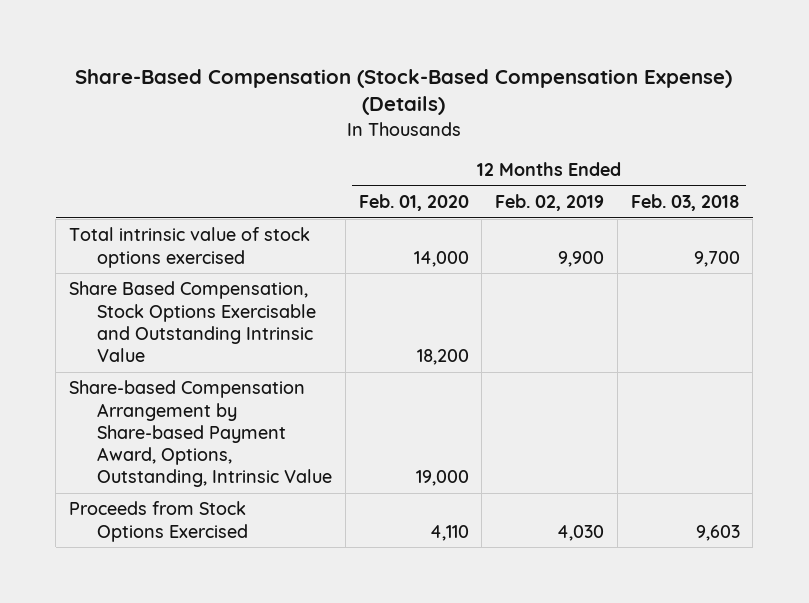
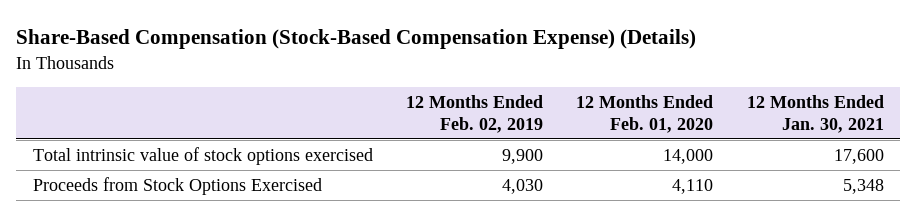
[630,193,740,211] Feb. 03, 2018 -> none
none -> [746,94,884,133] 12 Months Ended Jan. 30, 2021
[69,281,317,362] Share Based Compensation, Stock Options Exercisable and Outstanding Intrinsic Value -> none
[69,380,333,488] Share-based Compensation Arrangement by Share-based Payment Award, Options, Outstanding, Intrinsic Value -> none

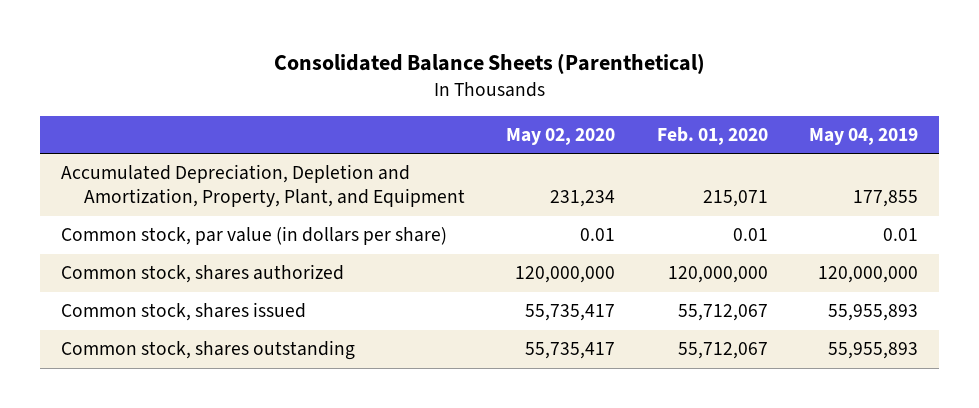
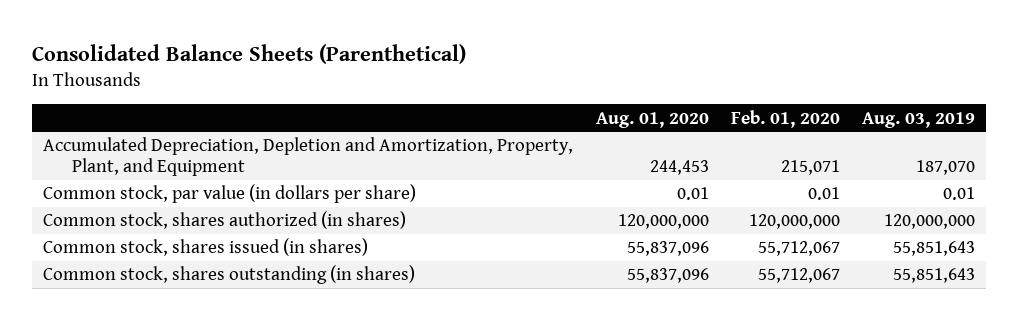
[506,127,616,145] May 02, 2020 -> none
[809,127,919,145] May 04, 2019 -> none
none -> [595,111,709,128] Aug. 01, 2020
none -> [861,111,975,128] Aug. 03, 2019
[61,264,345,284] Common stock, shares authorized -> [43,211,407,230] Common stock, shares authorized (in shares)
[61,302,307,322] Common stock, shares issued -> [43,238,369,257] Common stock, shares issued (in shares)
[61,340,356,361] Common stock, shares outstanding -> [43,265,416,285] Common stock, shares outstanding (in shares)

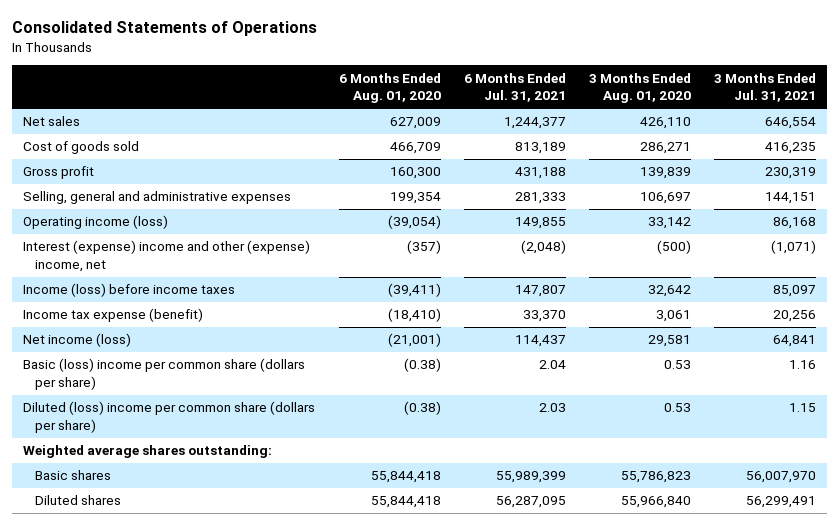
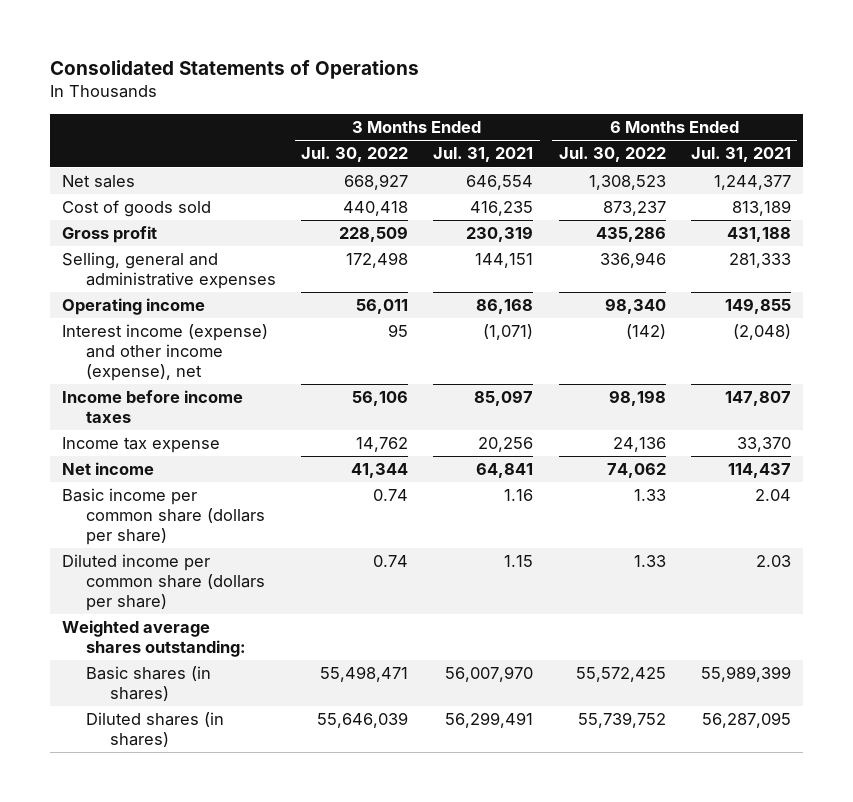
[338,72,441,104] 6 Months Ended Aug. 01, 2020 -> none
[588,72,691,104] 3 Months Ended Aug. 01, 2020 -> none
none -> [301,147,409,163] Jul. 30, 2022
none -> [558,147,666,163] Jul. 30, 2022
[23,215,169,230] Operating income (loss) -> [62,298,206,316] Operating income
[23,240,311,273] Interest (expense) income and other (expense) income, net -> [62,324,269,382] Interest income (expense) and other income (expense), net
[23,283,236,298] Income (loss) before income taxes -> [62,390,244,424] Income before income taxes
[23,308,204,323] Income tax expense (benefit) -> [62,437,221,454] Income tax expense
[23,333,132,348] Net income (loss) -> [62,462,155,476] Net income
[23,358,306,391] Basic (loss) income per common share (dollars per share) -> [62,488,266,546] Basic income per common share (dollars per share)
[23,401,316,434] Diluted (loss) income per common share (dollars per share) -> [62,554,266,612] Diluted income per common share (dollars per share)
[35,470,112,481] Basic shares -> [86,666,212,702] Basic shares (in shares)
[35,495,122,506] Diluted shares -> [86,712,225,748] Diluted shares (in shares)

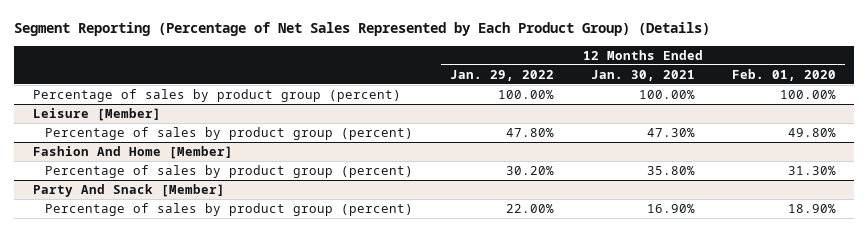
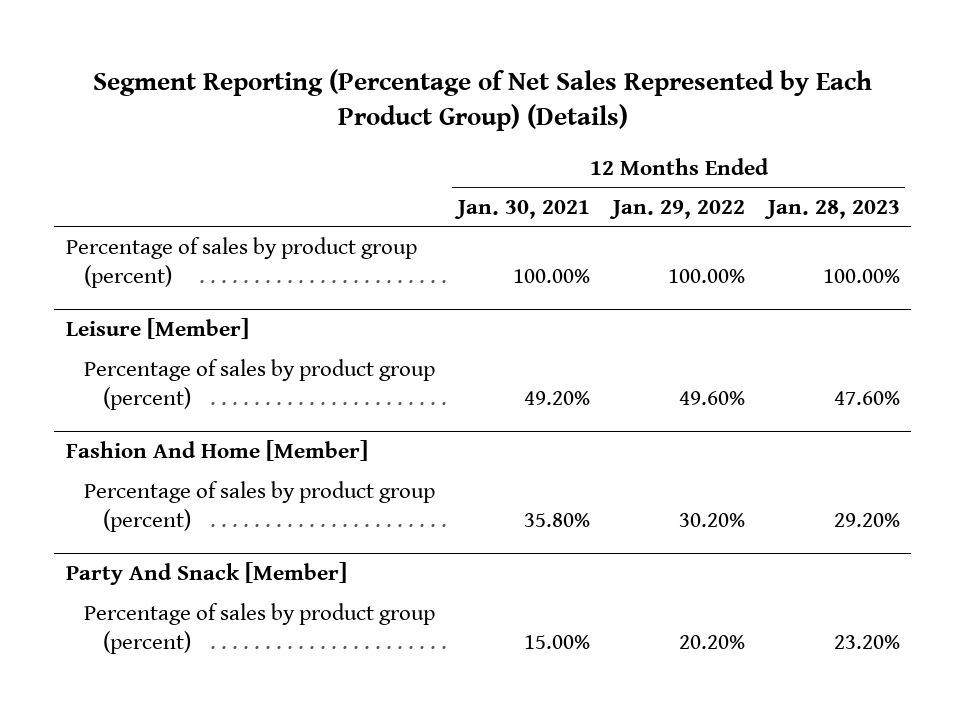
[731,68,836,81] Feb. 01, 2020 -> none
none -> [763,199,900,219] Jan. 28, 2023
[506,127,555,137] 47.80% -> [678,390,745,405] 49.60%
[646,127,695,137] 47.30% -> [524,390,591,405] 49.20%
[506,203,555,213] 22.00% -> [678,634,745,649] 20.20%
[646,203,695,213] 16.90% -> [524,634,591,649] 15.00%

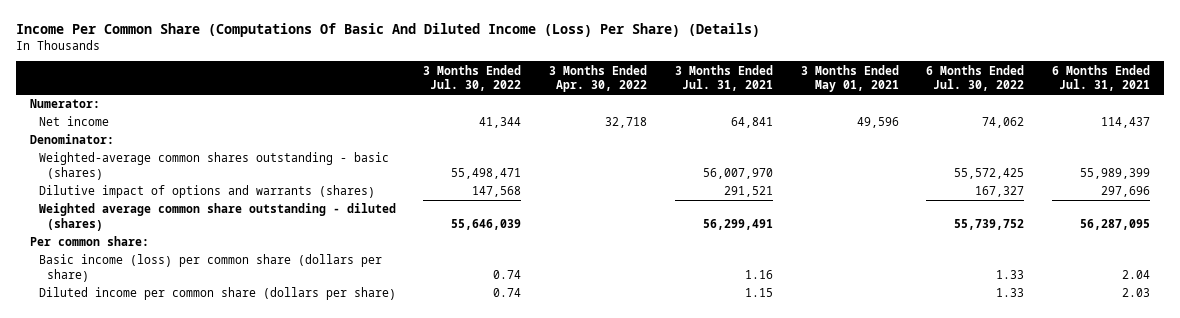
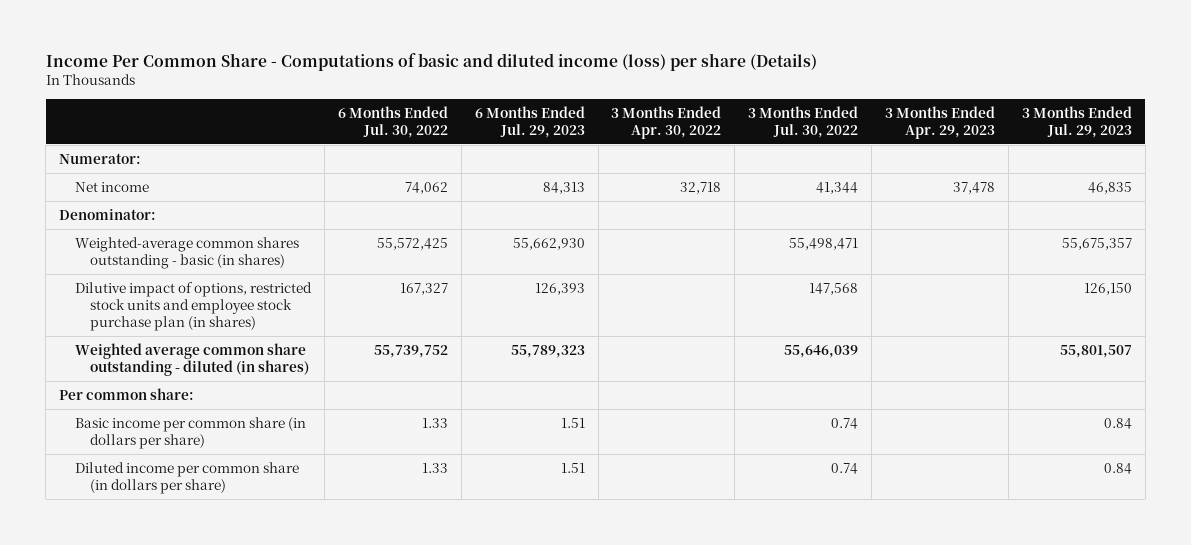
[16,23,761,38] Income Per Common Share (Computations Of Basic And Diluted Income (Loss) Per Share) (Details) -> [45,53,817,72] Income Per Common Share - Computations of basic and diluted income (loss) per share (Details)
[674,64,773,92] 3 Months Ended Jul. 31, 2021 -> none
[800,64,899,93] 3 Months Ended May 01, 2021 -> none
[1052,64,1151,92] 6 Months Ended Jul. 31, 2021 -> none
none -> [474,105,585,139] 6 Months Ended Jul. 29, 2023
none -> [885,105,996,140] 3 Months Ended Apr. 29, 2023
none -> [1022,105,1133,139] 3 Months Ended Jul. 29, 2023
[38,152,389,180] Weighted-average common shares outstanding - basic (shares) -> [74,236,299,270] Weighted-average common shares outstanding - basic (in shares)
[38,185,375,199] Dilutive impact of options and warrants (shares) -> [74,281,312,332] Dilutive impact of options, restricted stock units and employee stock purchase plan (in shares)
[38,203,396,231] Weighted average common share outstanding - diluted (shares) -> [74,342,310,377] Weighted average common share outstanding - diluted (in shares)
[38,254,382,282] Basic income (loss) per common share (dollars per share) -> [74,416,306,450] Basic income per common share (in dollars per share)
[38,287,396,301] Diluted income per common share (dollars per share) -> [74,461,299,495] Diluted income per common share (in dollars per share)

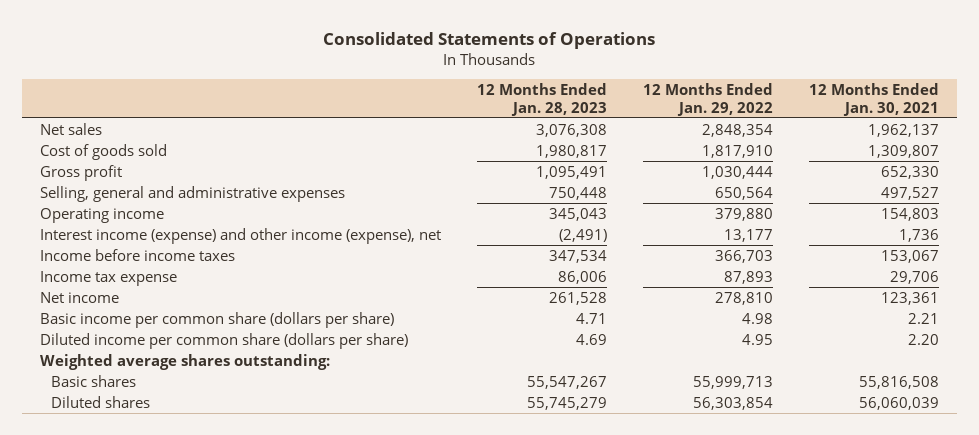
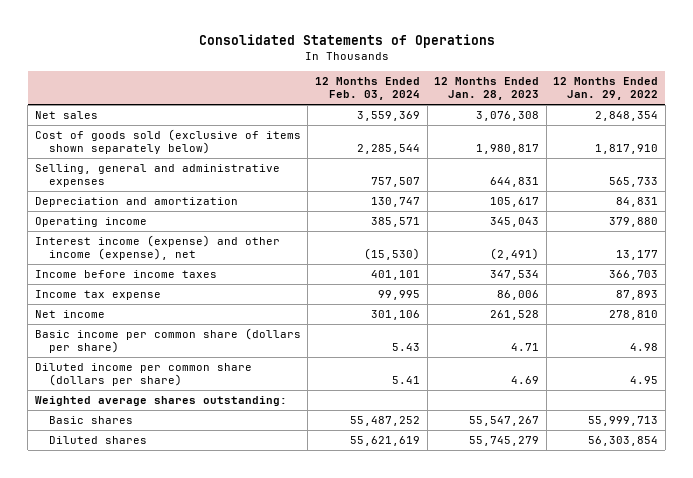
[808,83,939,116] 12 Months Ended Jan. 30, 2021 -> none
none -> [314,77,420,101] 12 Months Ended Feb. 03, 2024
[39,164,122,181] Gross profit -> none
[39,143,167,160] Cost of goods sold -> [34,128,301,154] Cost of goods sold (exclusive of items shown separately below)
[548,186,607,200] 750,448 -> [490,176,540,187] 644,831
[714,186,773,200] 650,564 -> [609,176,659,187] 565,733
none -> [34,196,238,207] Depreciation and amortization

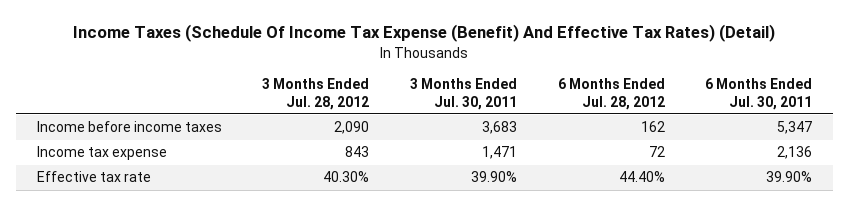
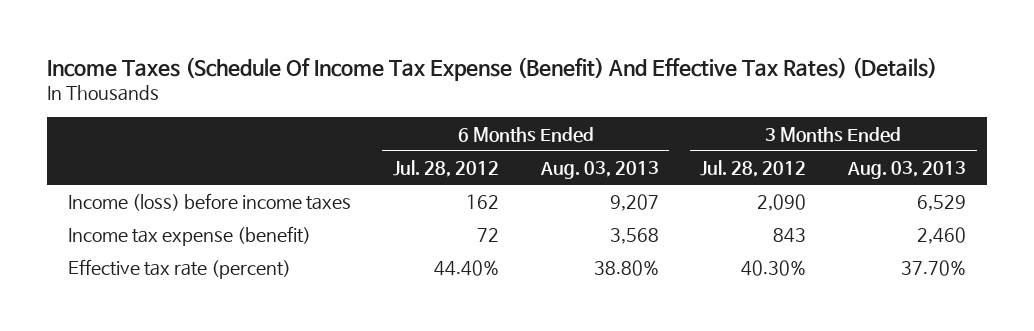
[73,24,776,43] Income Taxes (Schedule Of Income Tax Expense (Benefit) And Effective Tax Rates) (Detail) -> [46,56,937,81] Income Taxes (Schedule Of Income Tax Expense (Benefit) And Effective Tax Rates) (Details)
[409,78,517,110] 3 Months Ended Jul. 30, 2011 -> none
[705,78,813,110] 6 Months Ended Jul. 30, 2011 -> none
none -> [539,161,659,180] Aug. 03, 2013
none -> [847,161,967,180] Aug. 03, 2013
[36,121,222,133] Income before income taxes -> [67,193,351,212] Income (loss) before income taxes
[36,146,167,161] Income tax expense -> [67,226,311,247] Income tax expense (benefit)
[36,171,151,183] Effective tax rate -> [67,259,291,280] Effective tax rate (percent)

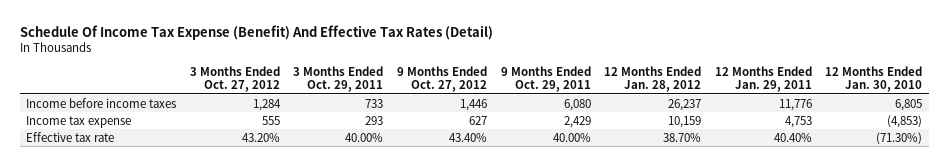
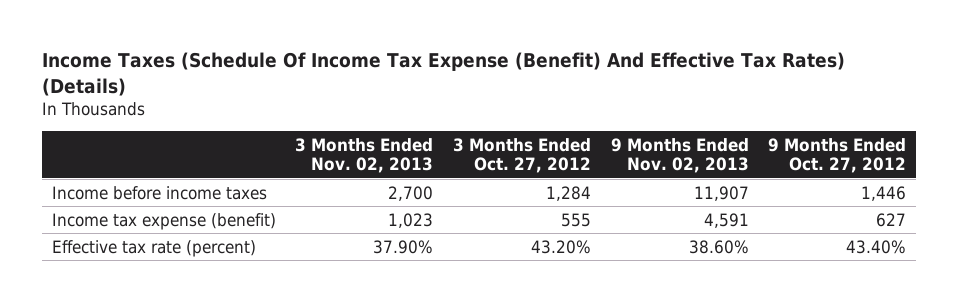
[19,25,493,41] Schedule Of Income Tax Expense (Benefit) And Effective Tax Rates (Detail) -> [42,52,846,96] Income Taxes (Schedule Of Income Tax Expense (Benefit) And Effective Tax Rates) (Details)
[293,66,384,93] 3 Months Ended Oct. 29, 2011 -> none
[500,66,591,93] 9 Months Ended Oct. 29, 2011 -> none
[604,66,702,93] 12 Months Ended Jan. 28, 2012 -> none
[714,66,812,93] 12 Months Ended Jan. 29, 2011 -> none
[825,66,923,93] 12 Months Ended Jan. 30, 2010 -> none
none -> [295,137,434,173] 3 Months Ended Nov. 02, 2013
none -> [610,137,749,173] 9 Months Ended Nov. 02, 2013
[26,115,132,128] Income tax expense -> [51,212,276,230] Income tax expense (benefit)
[26,131,115,142] Effective tax rate -> [51,239,256,257] Effective tax rate (percent)

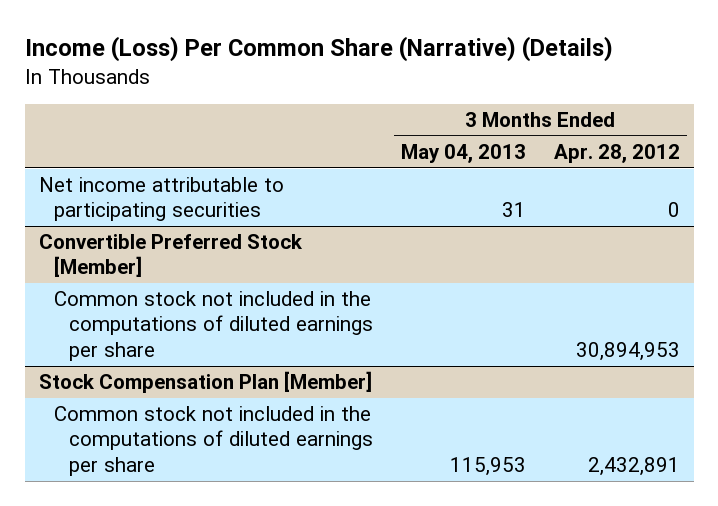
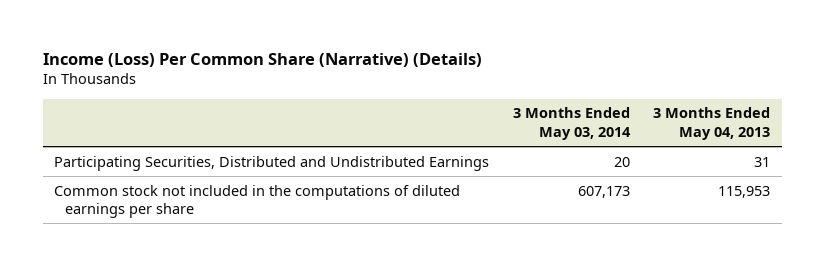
[553,144,680,164] Apr. 28, 2012 -> none
none -> [512,107,631,140] 3 Months Ended May 03, 2014
[38,234,303,278] Convertible Preferred Stock [Member] -> none
[53,291,373,361] Common stock not included in the computations of diluted earnings per share -> none
[38,371,372,394] Stock Compensation Plan [Member] -> none
[38,177,284,222] Net income attributable to participating securities -> [54,155,490,171] Participating Securities, Distributed and Undistributed Earnings

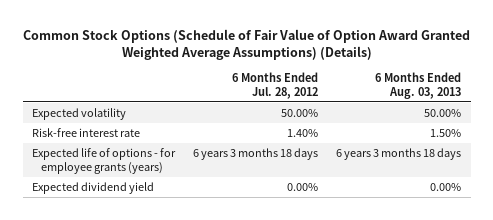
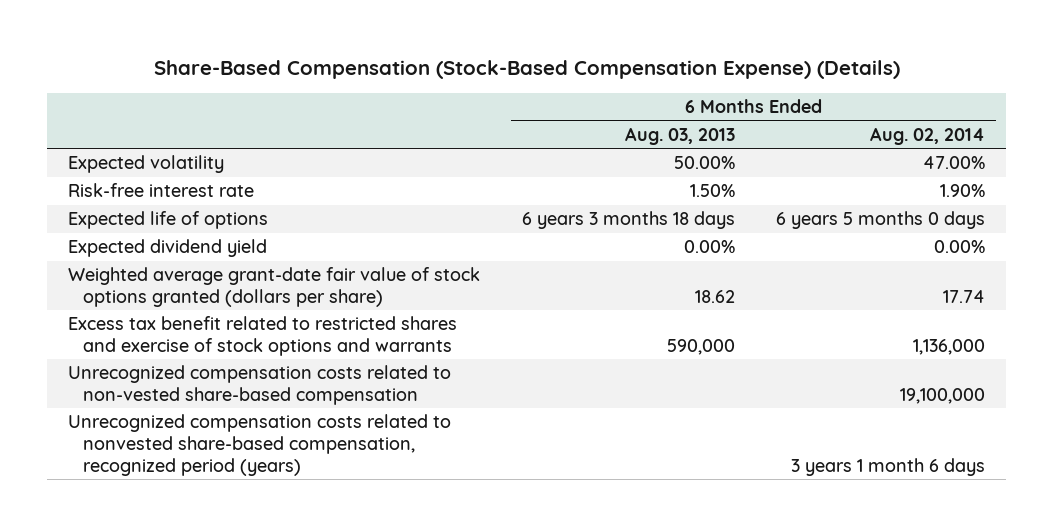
[22,28,470,60] Common Stock Options (Schedule of Fair Value of Option Award Granted Weighted Average Assumptions) (Details) -> [153,60,900,80] Share-Based Compensation (Stock-Based Compensation Expense) (Details)
[232,71,319,100] 6 Months Ended Jul. 28, 2012 -> none
none -> [870,126,986,145] Aug. 02, 2014
[31,147,176,175] Expected life of options - for employee grants (years) -> [68,211,269,230] Expected life of options
none -> [68,267,481,307] Weighted average grant-date fair value of stock options granted (dollars per share)
none -> [68,316,458,356] Excess tax benefit related to restricted shares and exercise of stock options and warrants
none -> [68,365,452,405] Unrecognized compensation costs related to non-vested share-based compensation
none -> [68,414,452,476] Unrecognized compensation costs related to nonvested share-based compensation, recognized period (years)

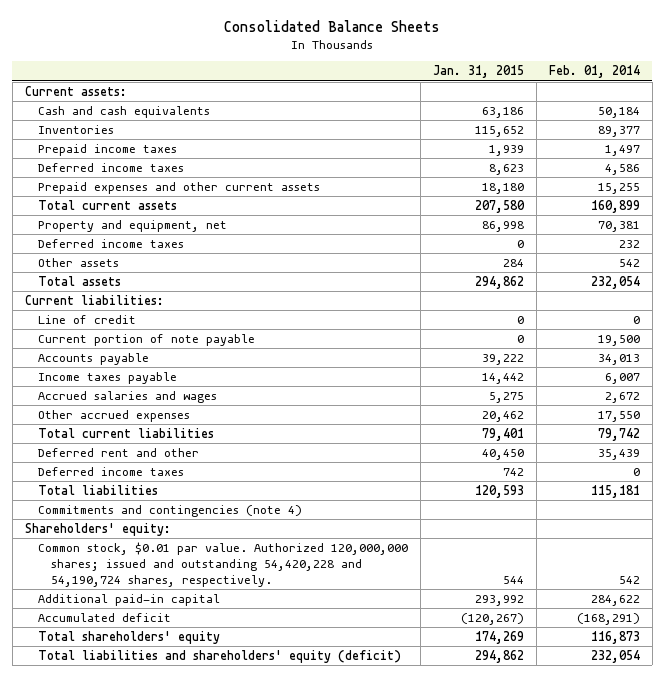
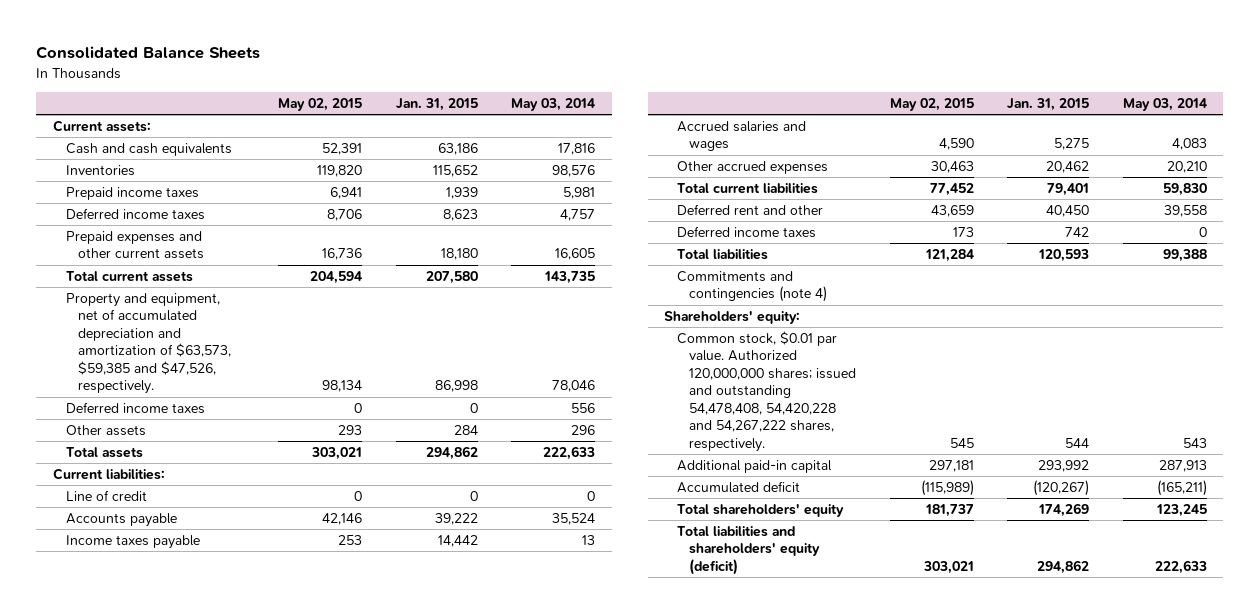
[548,65,640,79] Feb. 01, 2014 -> none
none -> [278,97,363,111] May 02, 2015
none -> [511,97,596,111] May 03, 2014
[37,220,227,233] Property and equipment, net -> [65,292,232,395] Property and equipment, net of accumulated depreciation and amortization of $63,573, $59,385 and $47,526, respectively.
[37,334,255,347] Current portion of note payable -> none
[37,542,408,587] Common stock, $0.01 par value. Authorized 120,000,000 shares; issued and outstanding 54,420,228 and 54,190,724 shares, respectively. -> [676,330,857,452] Common stock, $0.01 par value. Authorized 120,000,000 shares; issued and outstanding 54,478,408, 54,420,228 and 54,267,222 shares, respectively.

